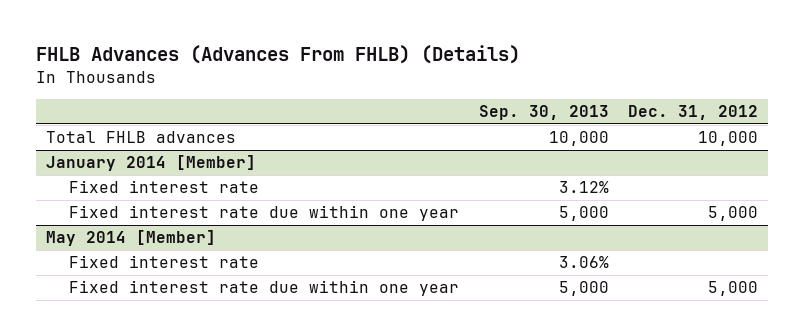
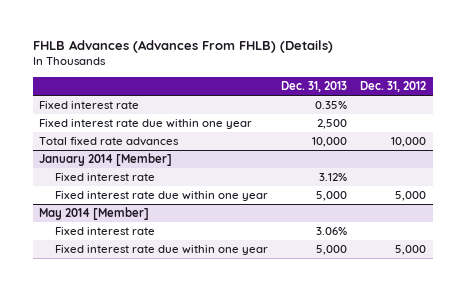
[478,105,609,121] Sep. 30, 2013 -> none
none -> [281,81,348,93] Dec. 31, 2013
[45,131,236,144] Total FHLB advances -> none
none -> [39,101,140,110] Fixed interest rate
none -> [39,119,253,130] Fixed interest rate due within one year
none -> [39,137,180,147] Total fixed rate advances

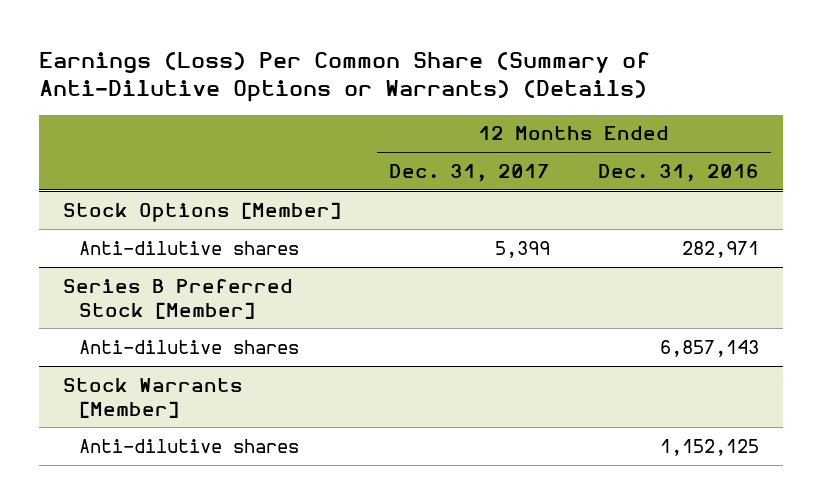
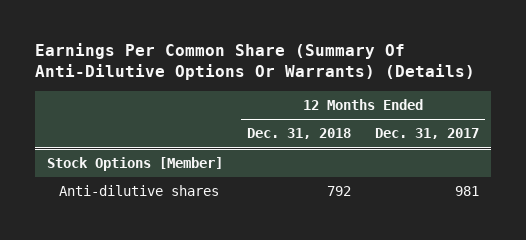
[39,51,651,103] Earnings (Loss) Per Common Share (Summary of Anti-Dilutive Options or Warrants) (Details) -> [35,43,476,81] Earnings Per Common Share (Summary Of Anti-Dilutive Options Or Warrants) (Details)
[598,164,760,183] Dec. 31, 2016 -> none
none -> [246,128,351,140] Dec. 31, 2018
[63,278,294,319] Series B Preferred Stock [Member] -> none
[79,339,300,354] Anti-dilutive shares -> none
[63,377,244,418] Stock Warrants [Member] -> none
[79,438,300,453] Anti-dilutive shares -> none
[495,240,551,258] 5,399 -> [454,186,479,197] 981

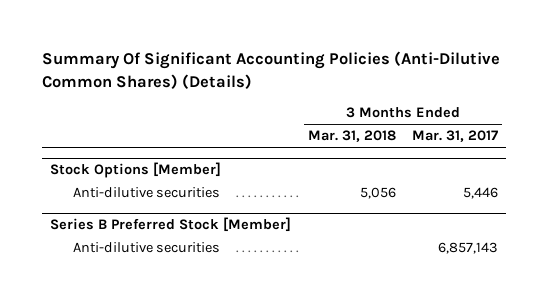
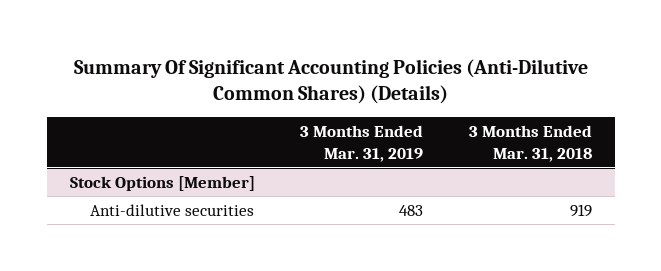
[412,130,499,143] Mar. 31, 2017 -> none
none -> [300,125,424,162] 3 Months Ended Mar. 31, 2019
[50,217,292,233] Series B Preferred Stock [Member] -> none
[73,242,221,254] Anti-dilutive securities -> none
[359,187,396,200] 5,056 -> [569,204,592,218] 919

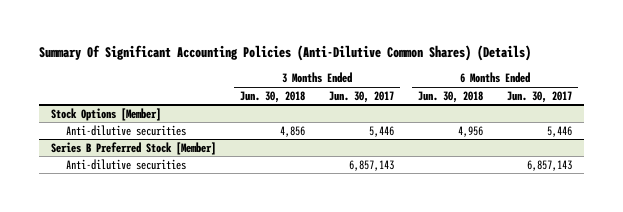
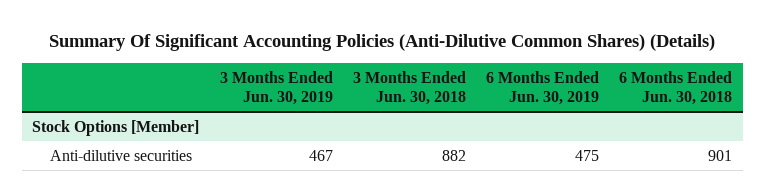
[329,90,395,103] Jun. 30, 2017 -> none
[507,90,573,103] Jun. 30, 2017 -> none
none -> [219,70,333,105] 3 Months Ended Jun. 30, 2019
none -> [486,70,600,105] 6 Months Ended Jun. 30, 2019
[50,141,216,155] Series B Preferred Stock [Member] -> none
[66,158,187,170] Anti-dilutive securities -> none
[279,125,305,137] 4,856 -> [441,149,466,161] 882
[458,125,484,137] 4,956 -> [708,149,733,161] 901

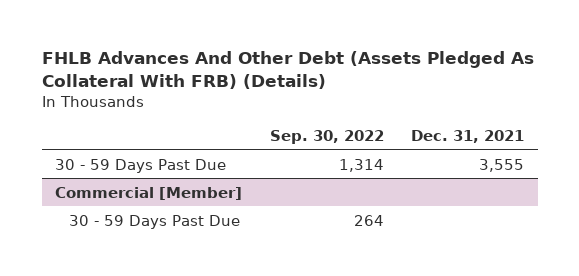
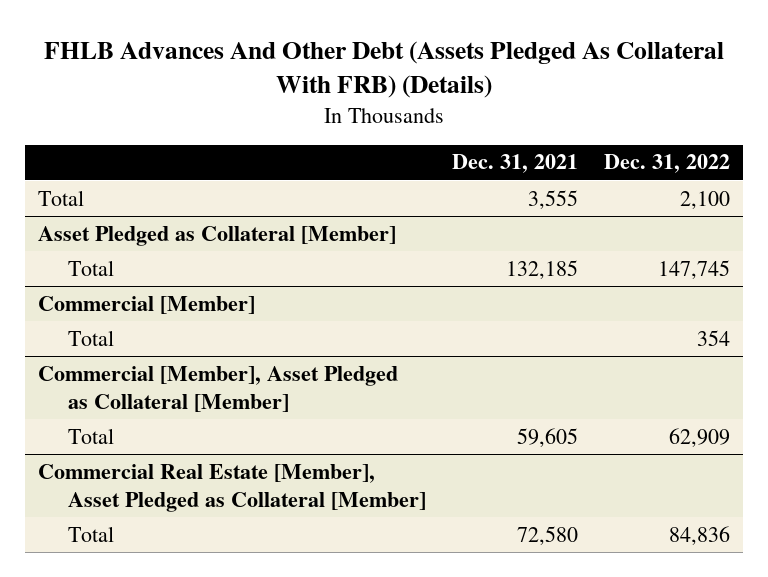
[269,129,384,144] Sep. 30, 2022 -> none
none -> [603,154,730,174] Dec. 31, 2022
[55,158,227,173] 30 - 59 Days Past Due -> [38,189,85,206] Total
none -> [38,225,397,246] Asset Pledged as Collateral [Member]
none -> [67,259,114,276] Total
[68,214,240,229] 30 - 59 Days Past Due -> [67,329,114,346] Total
none -> [38,365,399,412] Commercial [Member], Asset Pledged as Collateral [Member]
none -> [67,427,114,444] Total
none -> [38,463,426,512] Commercial Real Estate [Member], Asset Pledged as Collateral [Member]
none -> [67,525,114,542] Total

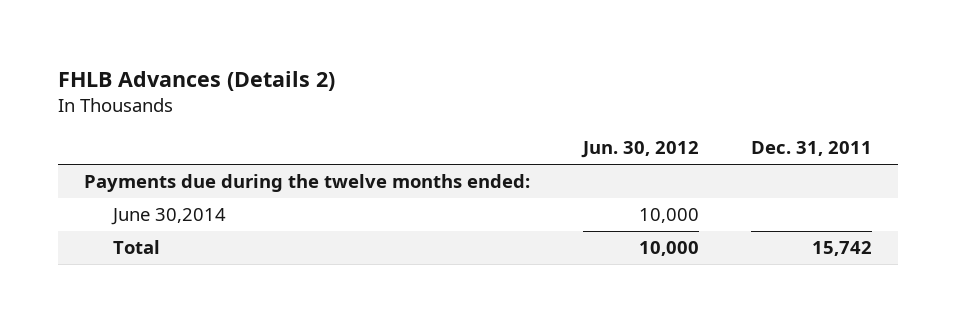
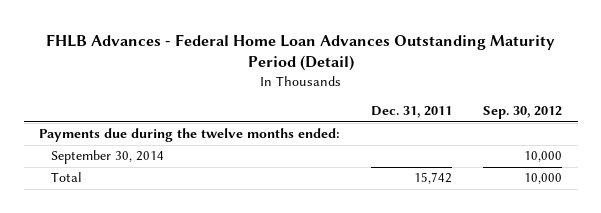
[58,71,336,92] FHLB Advances (Details 2) -> [45,33,555,72] FHLB Advances - Federal Home Loan Advances Outstanding Maturity Period (Detail)
[580,141,699,159] Jun. 30, 2012 -> none
none -> [483,106,563,120] Sep. 30, 2012
[111,208,227,226] June 30,2014 -> [51,150,165,165] September 30, 2014

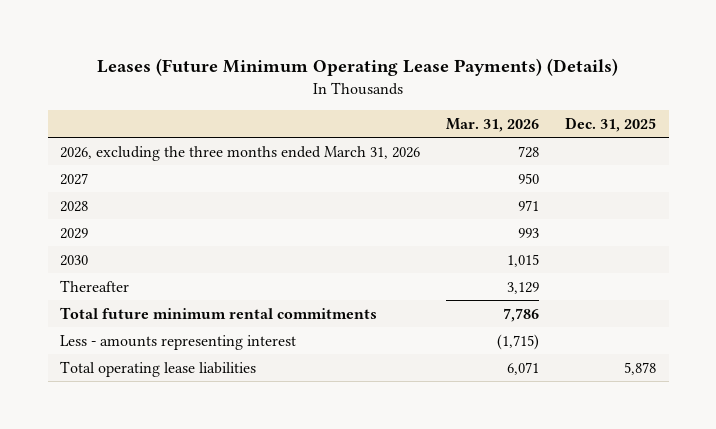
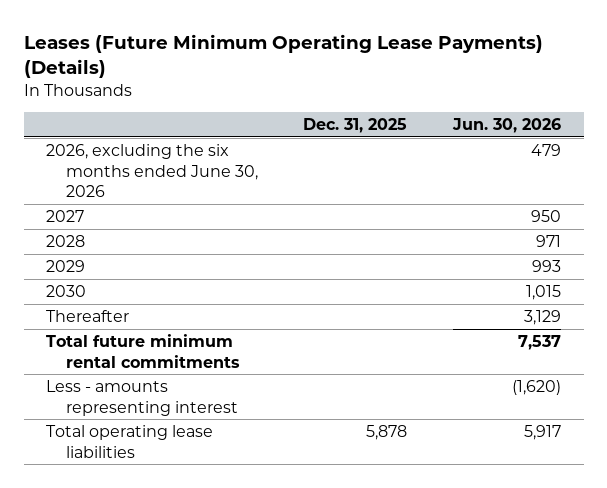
[446,117,540,132] Mar. 31, 2026 -> none
none -> [452,117,562,133] Jun. 30, 2026
[60,145,421,161] 2026, excluding the three months ended March 31, 2026 -> [46,144,258,197] 2026, excluding the six months ended June 30, 2026

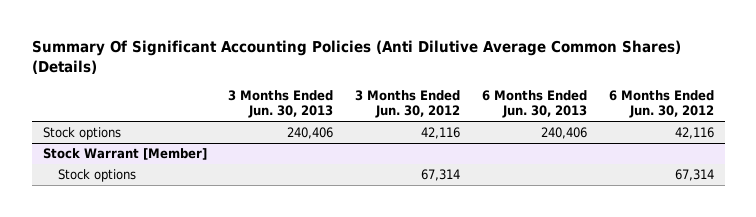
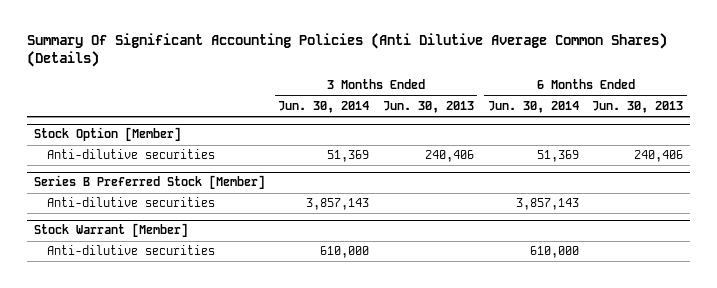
[355,89,461,119] 3 Months Ended Jun. 30, 2012 -> none
[608,89,714,119] 6 Months Ended Jun. 30, 2012 -> none
none -> [278,100,370,113] Jun. 30, 2014
none -> [487,100,579,113] Jun. 30, 2014
[42,127,121,141] Stock options -> none
none -> [33,127,181,142] Stock Option [Member]
none -> [46,149,215,160] Anti-dilutive securities
none -> [33,175,265,190] Series B Preferred Stock [Member]
none -> [46,197,215,208] Anti-dilutive securities
[58,169,137,183] Stock options -> [46,245,215,256] Anti-dilutive securities

